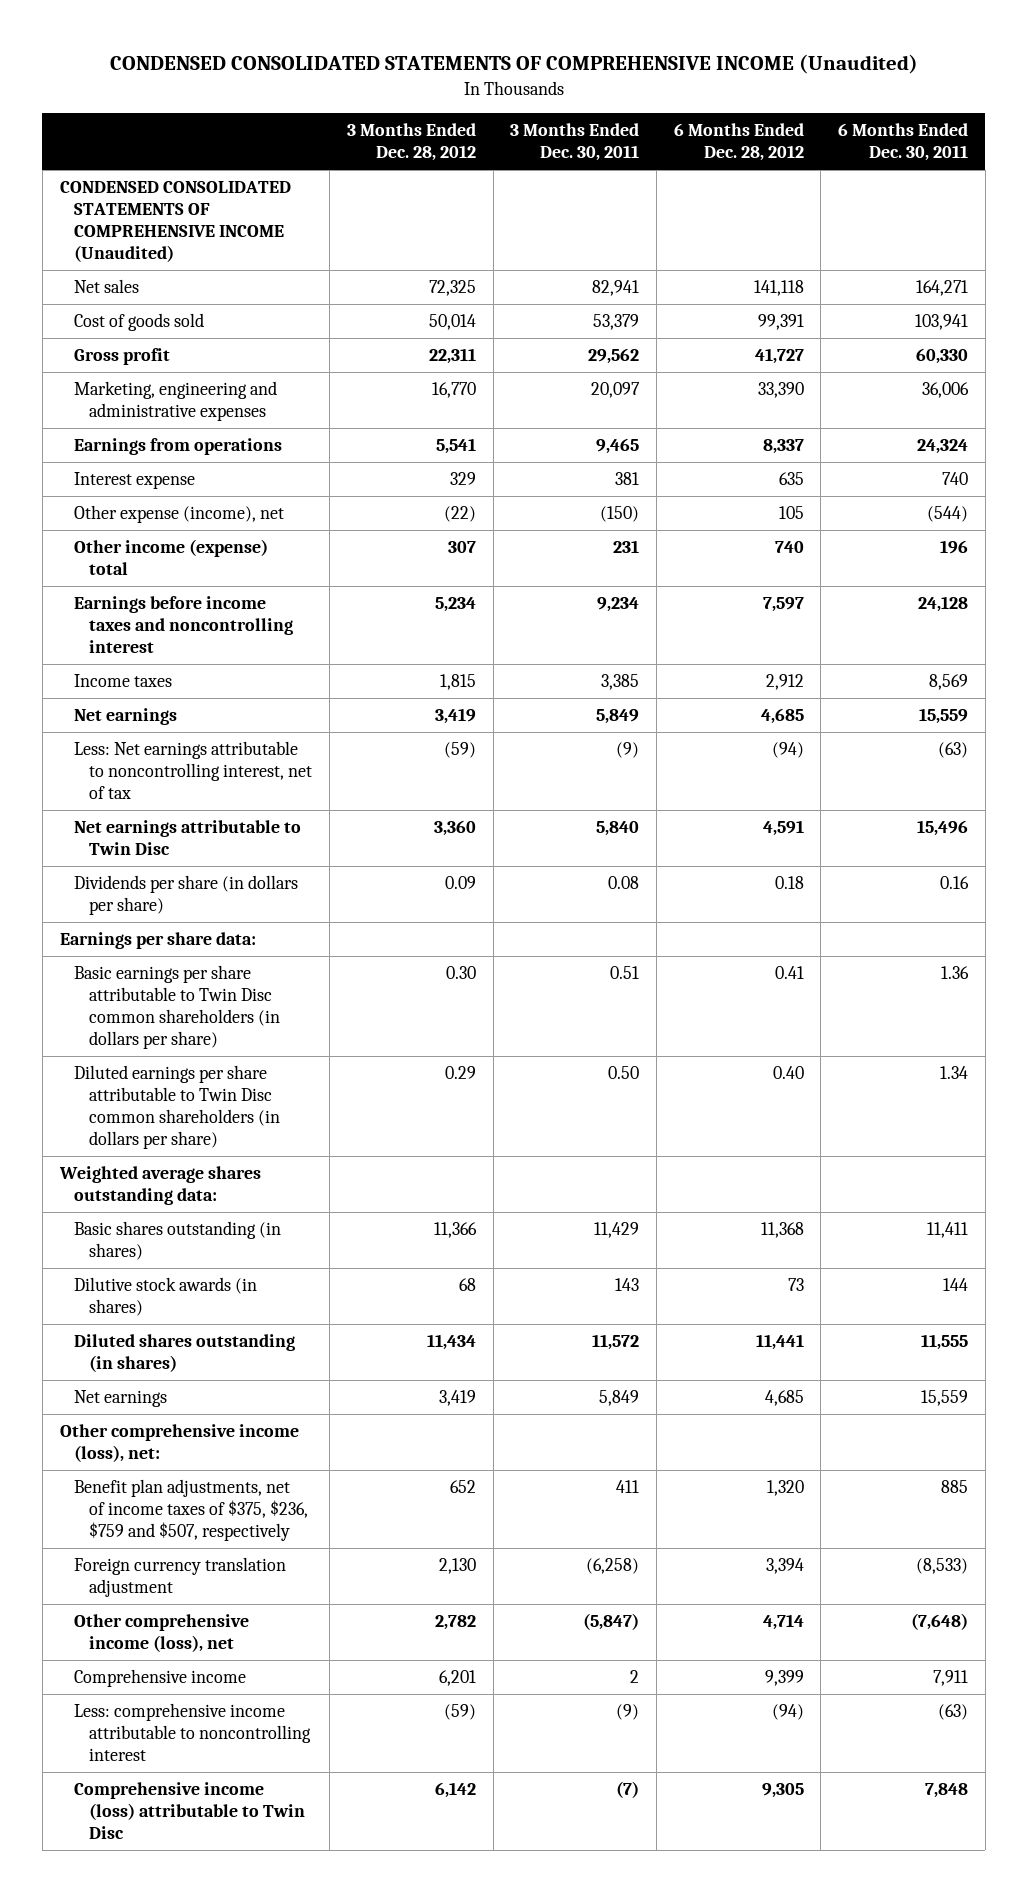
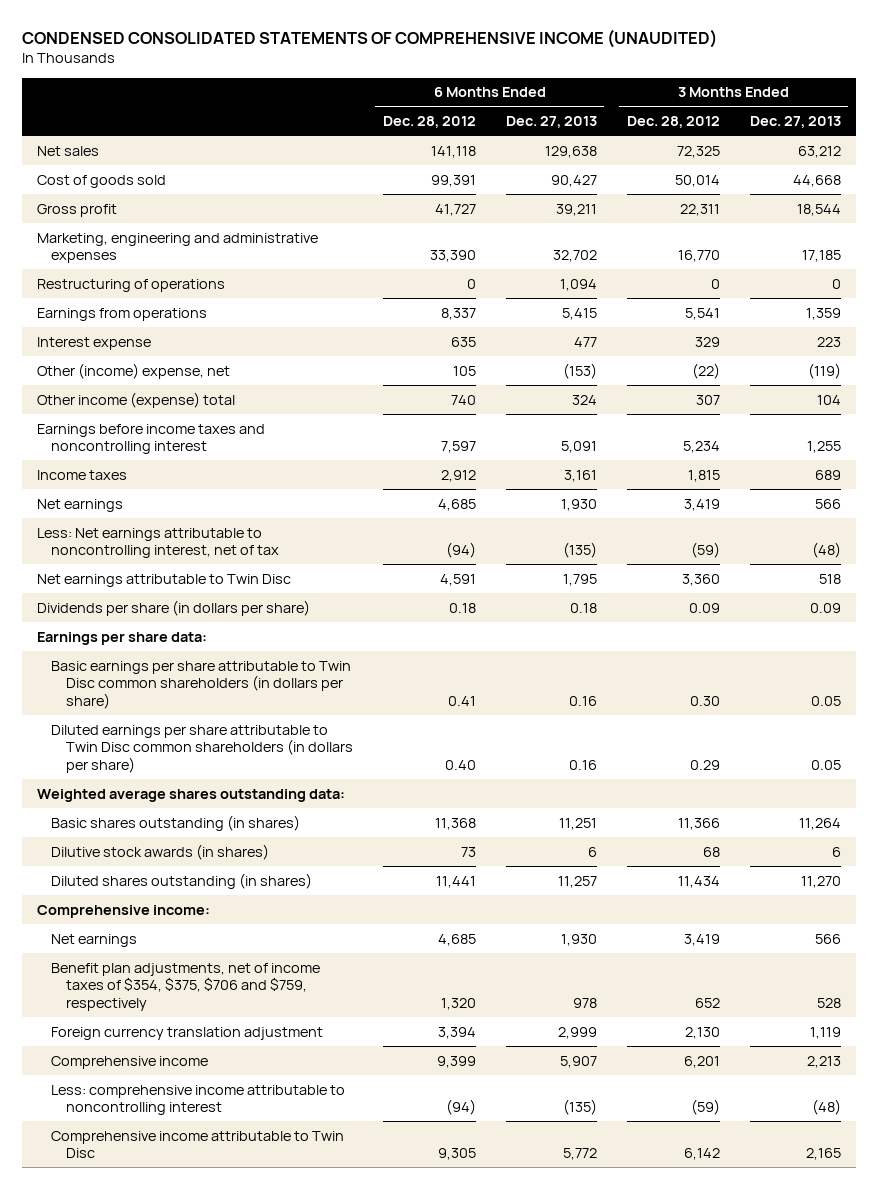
[109,54,918,75] CONDENSED CONSOLIDATED STATEMENTS OF COMPREHENSIVE INCOME (Unaudited) -> [21,29,717,49] CONDENSED CONSOLIDATED STATEMENTS OF COMPREHENSIVE INCOME (UNAUDITED)
[510,123,640,162] 3 Months Ended Dec. 30, 2011 -> none
[838,123,969,162] 6 Months Ended Dec. 30, 2011 -> none
none -> [505,116,597,129] Dec. 27, 2013
none -> [749,116,841,129] Dec. 27, 2013
[59,181,291,263] CONDENSED CONSOLIDATED STATEMENTS OF COMPREHENSIVE INCOME (Unaudited) -> none
none -> [36,278,225,292] Restructuring of operations
[74,505,285,524] Other expense (income), net -> [36,362,230,379] Other (income) expense, net
none -> [36,904,210,918] Comprehensive income:
[59,1424,299,1463] Other comprehensive income (loss), net: -> none
[74,1479,309,1542] Benefit plan adjustments, net of income taxes of $375, $236, $759 and $507, respectively -> [51,962,321,1012] Benefit plan adjustments, net of income taxes of $354, $375, $706 and $759, respectively
[74,1614,250,1653] Other comprehensive income (loss), net -> none
[74,1782,306,1840] Comprehensive income (loss) attributable to Twin Disc -> [51,1130,345,1159] Comprehensive income attributable to Twin Disc

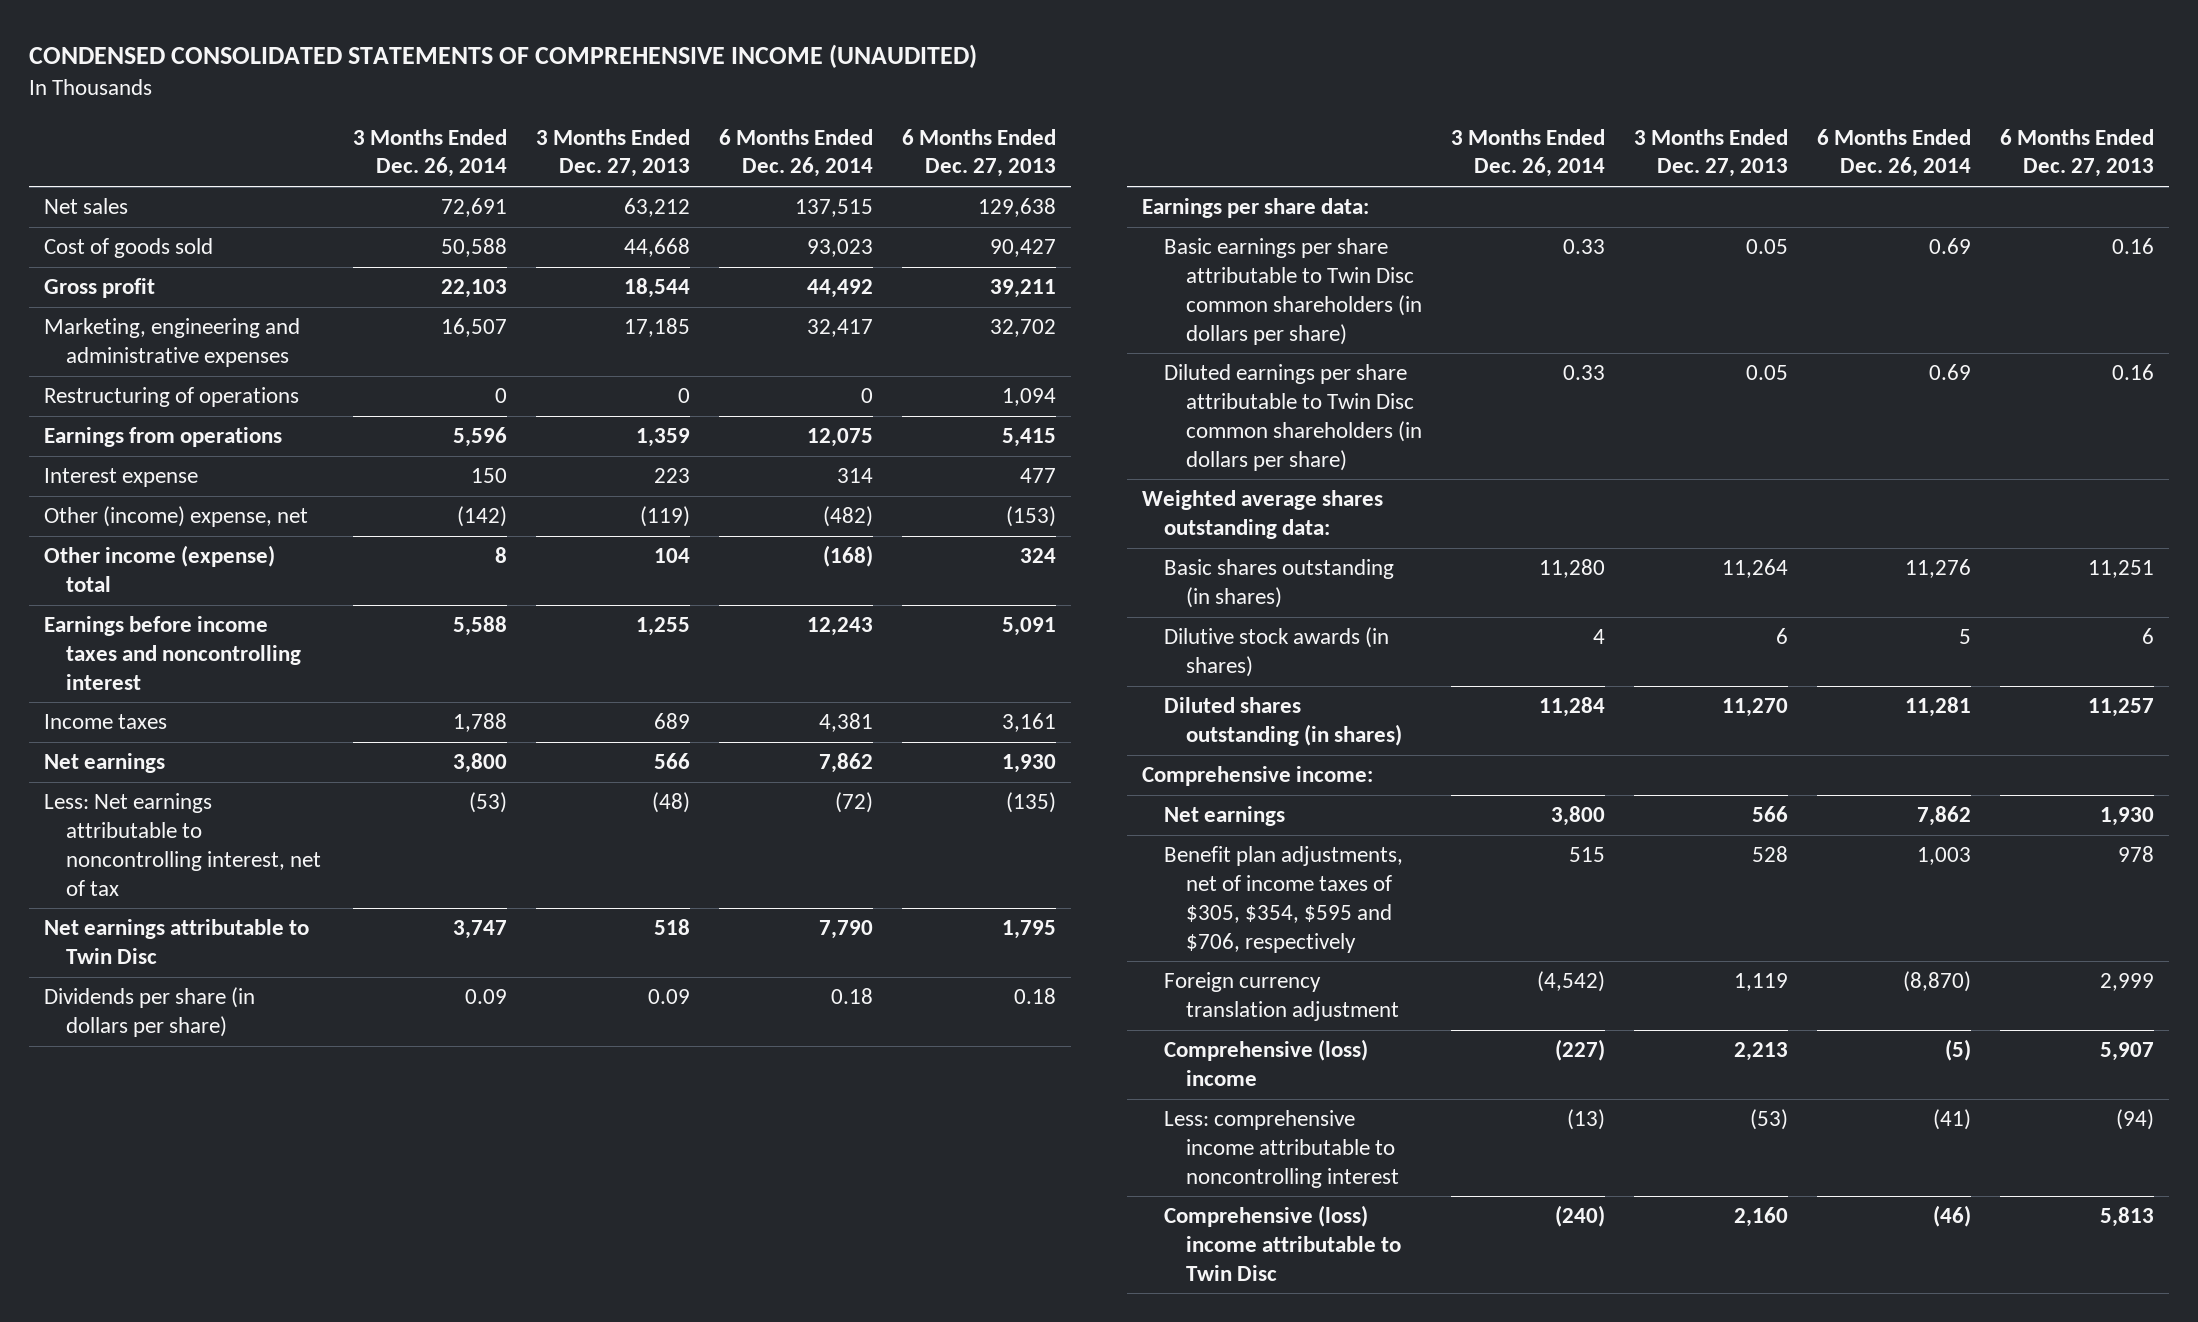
[382,116,476,129] Dec. 28, 2012 -> none
[626,116,720,129] Dec. 28, 2012 -> none
none -> [353,128,508,178] 3 Months Ended Dec. 26, 2014
none -> [719,128,874,178] 6 Months Ended Dec. 26, 2014
[51,962,321,1012] Benefit plan adjustments, net of income taxes of $354, $375, $706 and $759, respectively -> [1164,846,1404,953] Benefit plan adjustments, net of income taxes of $305, $354, $595 and $706, respectively
[51,1055,209,1069] Comprehensive income -> [1164,1039,1369,1087] Comprehensive (loss) income
[562,1099,597,1116] (135) -> [2116,1109,2155,1131] (94)
[811,1099,841,1116] (48) -> [1750,1109,1789,1131] (53)
[51,1130,345,1159] Comprehensive income attributable to Twin Disc -> [1164,1205,1402,1281] Comprehensive (loss) income attributable to Twin Disc
[562,1148,597,1161] 5,772 -> [2100,1207,2155,1228] 5,813
[805,1148,841,1161] 2,165 -> [1734,1207,1789,1228] 2,160

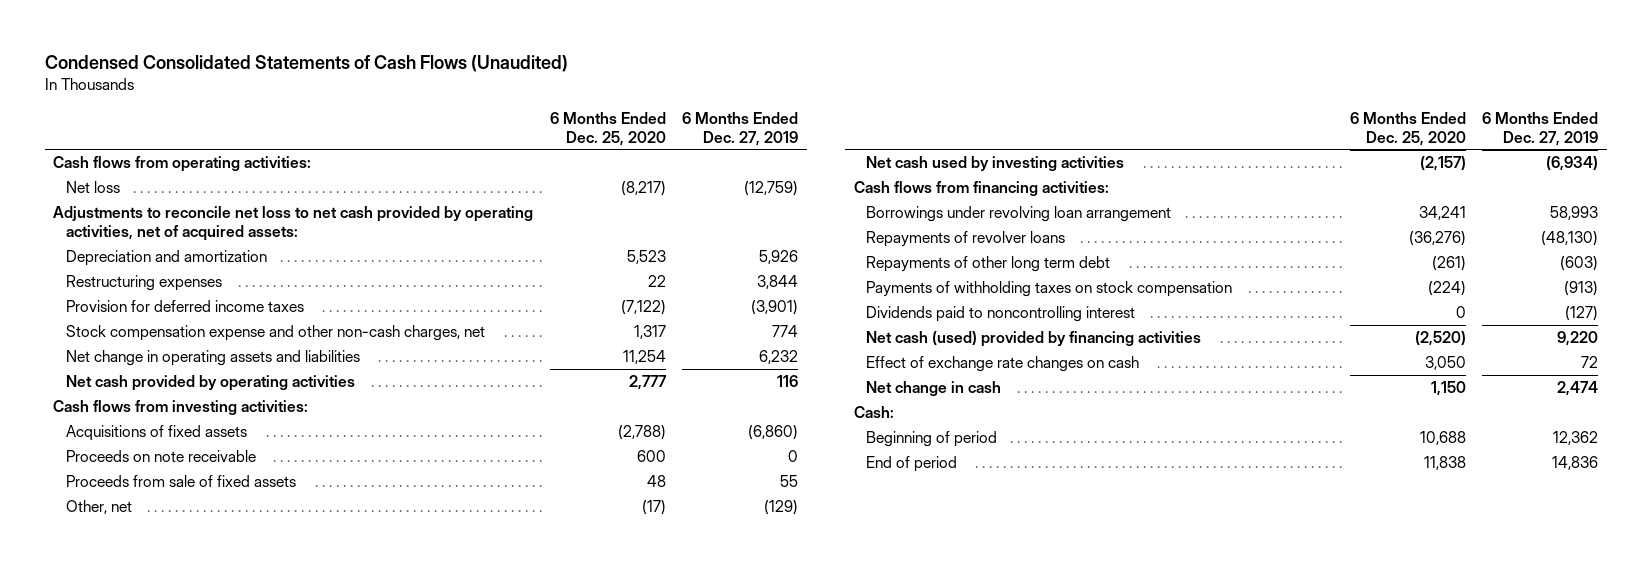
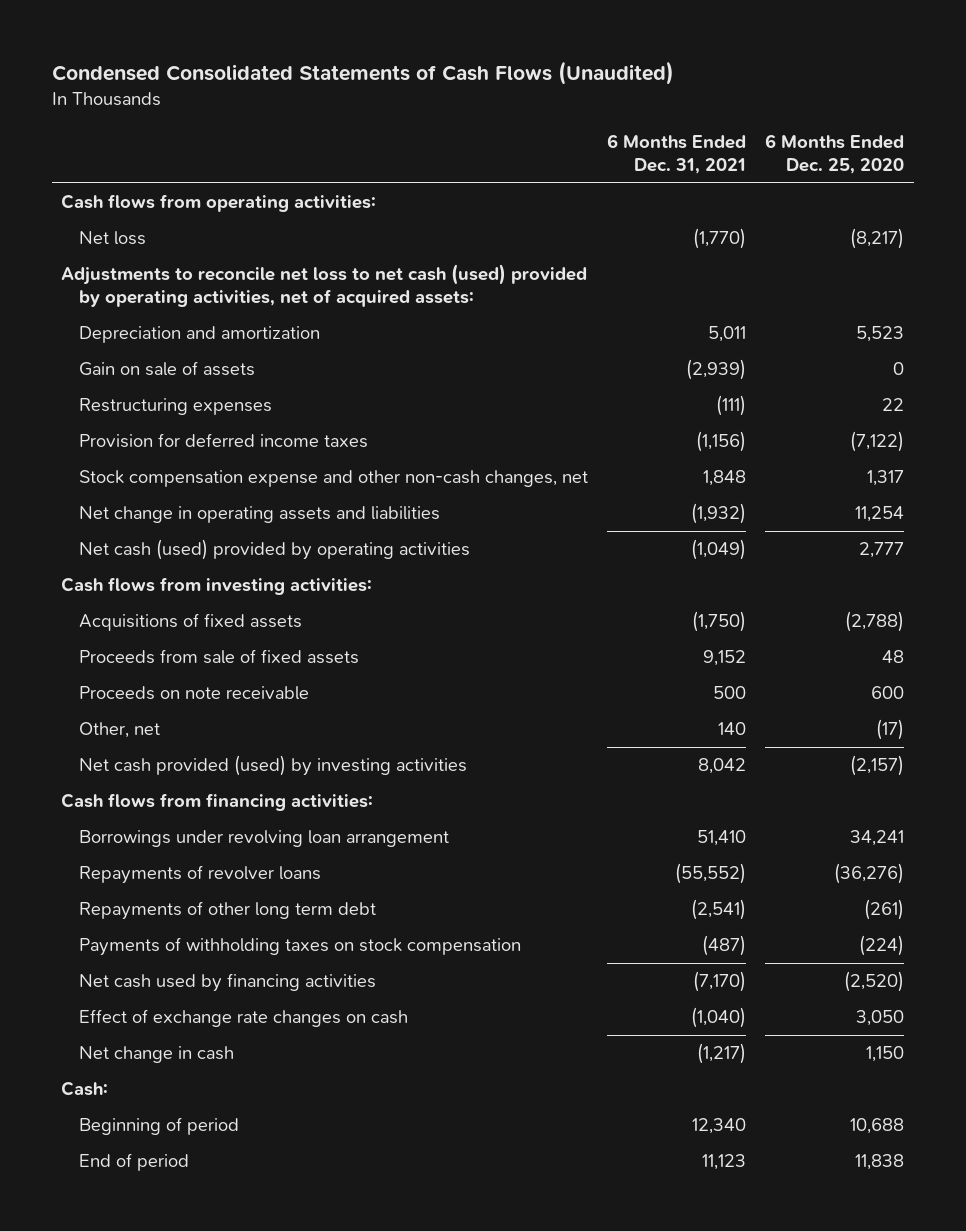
[682,111,799,146] 6 Months Ended Dec. 27, 2019 -> none
none -> [607,133,747,174] 6 Months Ended Dec. 31, 2021
[53,206,534,242] Adjustments to reconcile net loss to net cash provided by operating activities, net of acquired assets: -> [61,264,588,308] Adjustments to reconcile net loss to net cash (used) provided by operating activities, net of acquired assets:
none -> [79,361,256,377] Gain on sale of assets
[66,325,486,342] Stock compensation expense and other non-cash charges, net -> [79,470,589,488] Stock compensation expense and other non-cash changes, net
[66,375,356,392] Net cash provided by operating activities -> [79,539,471,561] Net cash (used) provided by operating activities
[66,450,257,463] Proceeds on note receivable -> [79,686,310,701] Proceeds on note receivable
[866,156,1125,172] Net cash used by investing activities -> [79,755,468,777] Net cash provided (used) by investing activities
[866,306,1136,323] Dividends paid to noncontrolling interest -> none
[866,331,1202,348] Net cash (used) provided by financing activities -> [79,973,377,993] Net cash used by financing activities

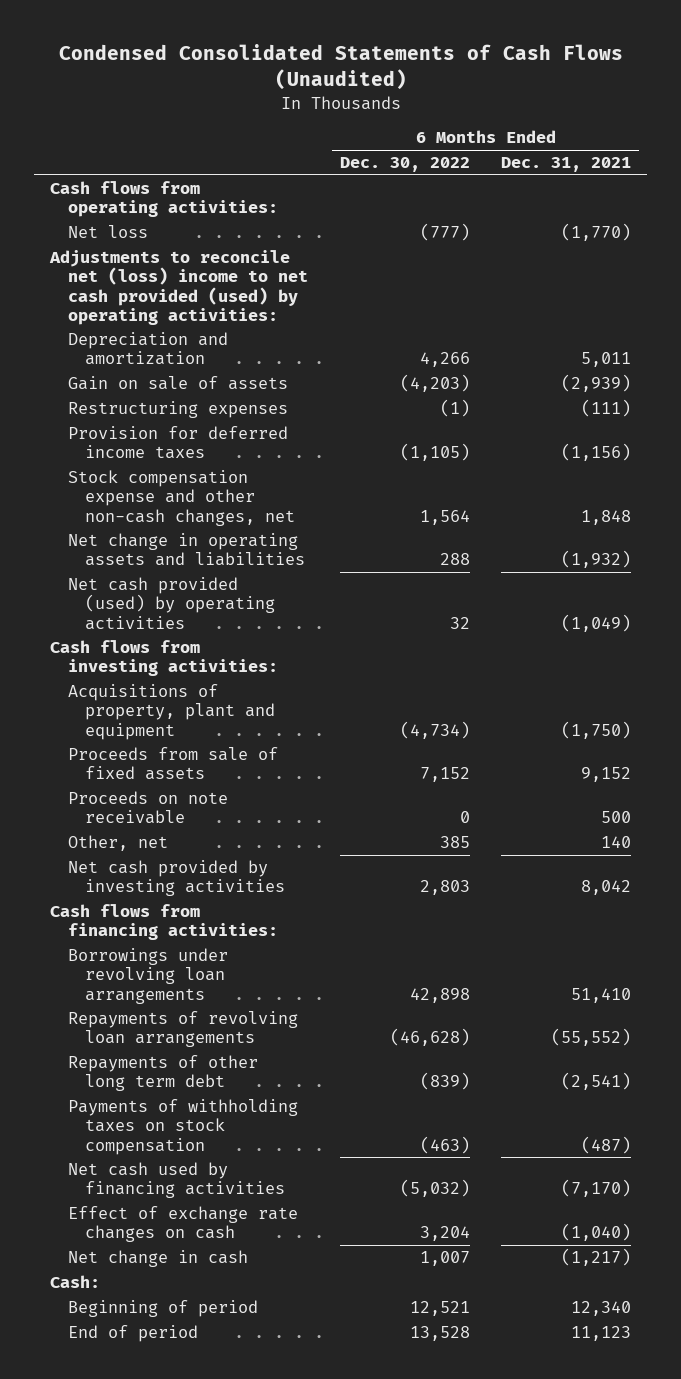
[765,133,905,174] 6 Months Ended Dec. 25, 2020 -> none
none -> [339,157,470,173] Dec. 30, 2022
[61,264,588,308] Adjustments to reconcile net loss to net cash (used) provided by operating activities, net of acquired assets: -> [49,250,308,325] Adjustments to reconcile net (loss) income to net cash provided (used) by operating activities:
[79,539,471,561] Net cash (used) provided by operating activities -> [67,577,276,630] Net cash provided (used) by operating activities
[79,613,303,632] Acquisitions of fixed assets -> [67,684,276,740] Acquisitions of property, plant and equipment
[79,755,468,777] Net cash provided (used) by investing activities -> [67,860,286,897] Net cash provided by investing activities
[79,830,450,848] Borrowings under revolving loan arrangement -> [67,948,228,1004] Borrowings under revolving loan arrangements
[79,865,322,885] Repayments of revolver loans -> [67,1011,298,1048] Repayments of revolving loan arrangements

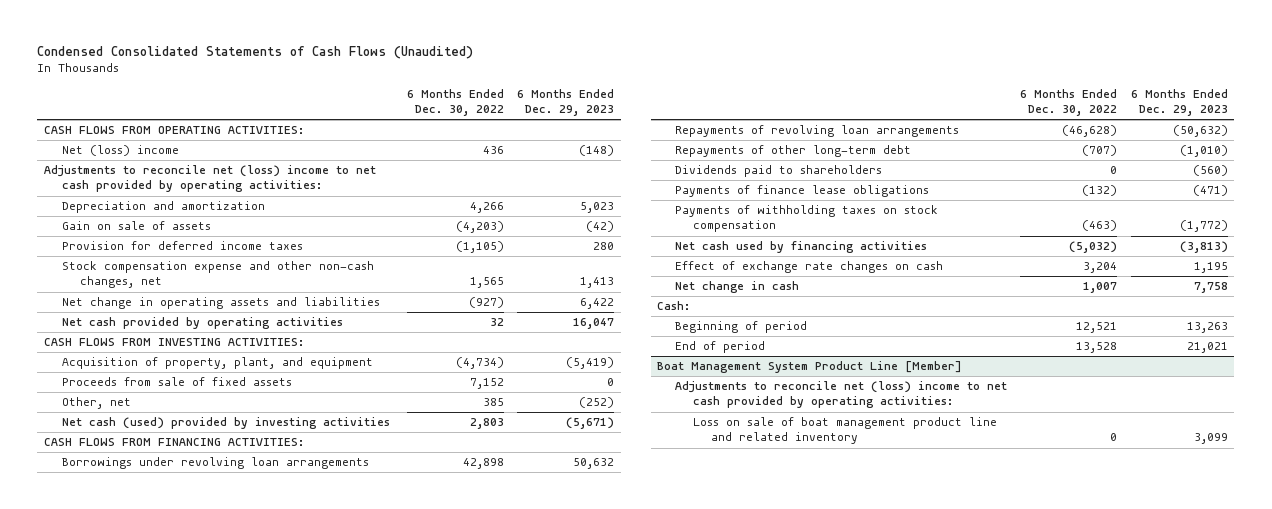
[501,157,632,173] Dec. 31, 2021 -> none
none -> [517,89,615,117] 6 Months Ended Dec. 29, 2023
[50,181,278,218] Cash flows from operating activities: -> [44,126,305,135] CASH FLOWS FROM OPERATING ACTIVITIES:
[67,225,148,239] Net loss -> [61,145,179,157] Net (loss) income
[419,223,470,242] (777) -> [483,146,505,155] 436
[49,250,308,325] Adjustments to reconcile net (loss) income to net cash provided (used) by operating activities: -> [44,165,377,193] Adjustments to reconcile net (loss) income to net cash provided by operating activities:
[67,401,288,419] Restructuring expenses -> none
[419,509,470,525] 1,564 -> [470,277,505,289] 1,565
[439,553,470,566] 288 -> [469,297,505,309] (927)
[67,577,276,630] Net cash provided (used) by operating activities -> [61,317,343,330] Net cash provided by operating activities
[50,640,278,677] Cash flows from investing activities: -> [44,338,305,347] CASH FLOWS FROM INVESTING ACTIVITIES:
[67,684,276,740] Acquisitions of property, plant and equipment -> [61,357,373,370] Acquisition of property, plant, and equipment
[67,791,228,825] Proceeds on note receivable -> none
[67,860,286,897] Net cash provided by investing activities -> [61,417,390,430] Net cash (used) provided by investing activities
[50,904,278,941] Cash flows from financing activities: -> [44,438,305,447] CASH FLOWS FROM FINANCING ACTIVITIES:
[67,1055,258,1092] Repayments of other long term debt -> [675,145,912,158] Repayments of other long-term debt
[419,1072,470,1091] (839) -> [1082,145,1118,157] (707)
none -> [675,165,883,178] Dividends paid to shareholders
none -> [675,185,930,198] Payments of finance lease obligations
none -> [657,361,963,374] Boat Management System Product Line [Member]
none -> [675,381,1008,409] Adjustments to reconcile net (loss) income to net cash provided by operating activities:
none -> [693,417,998,445] Loss on sale of boat management product line and related inventory

